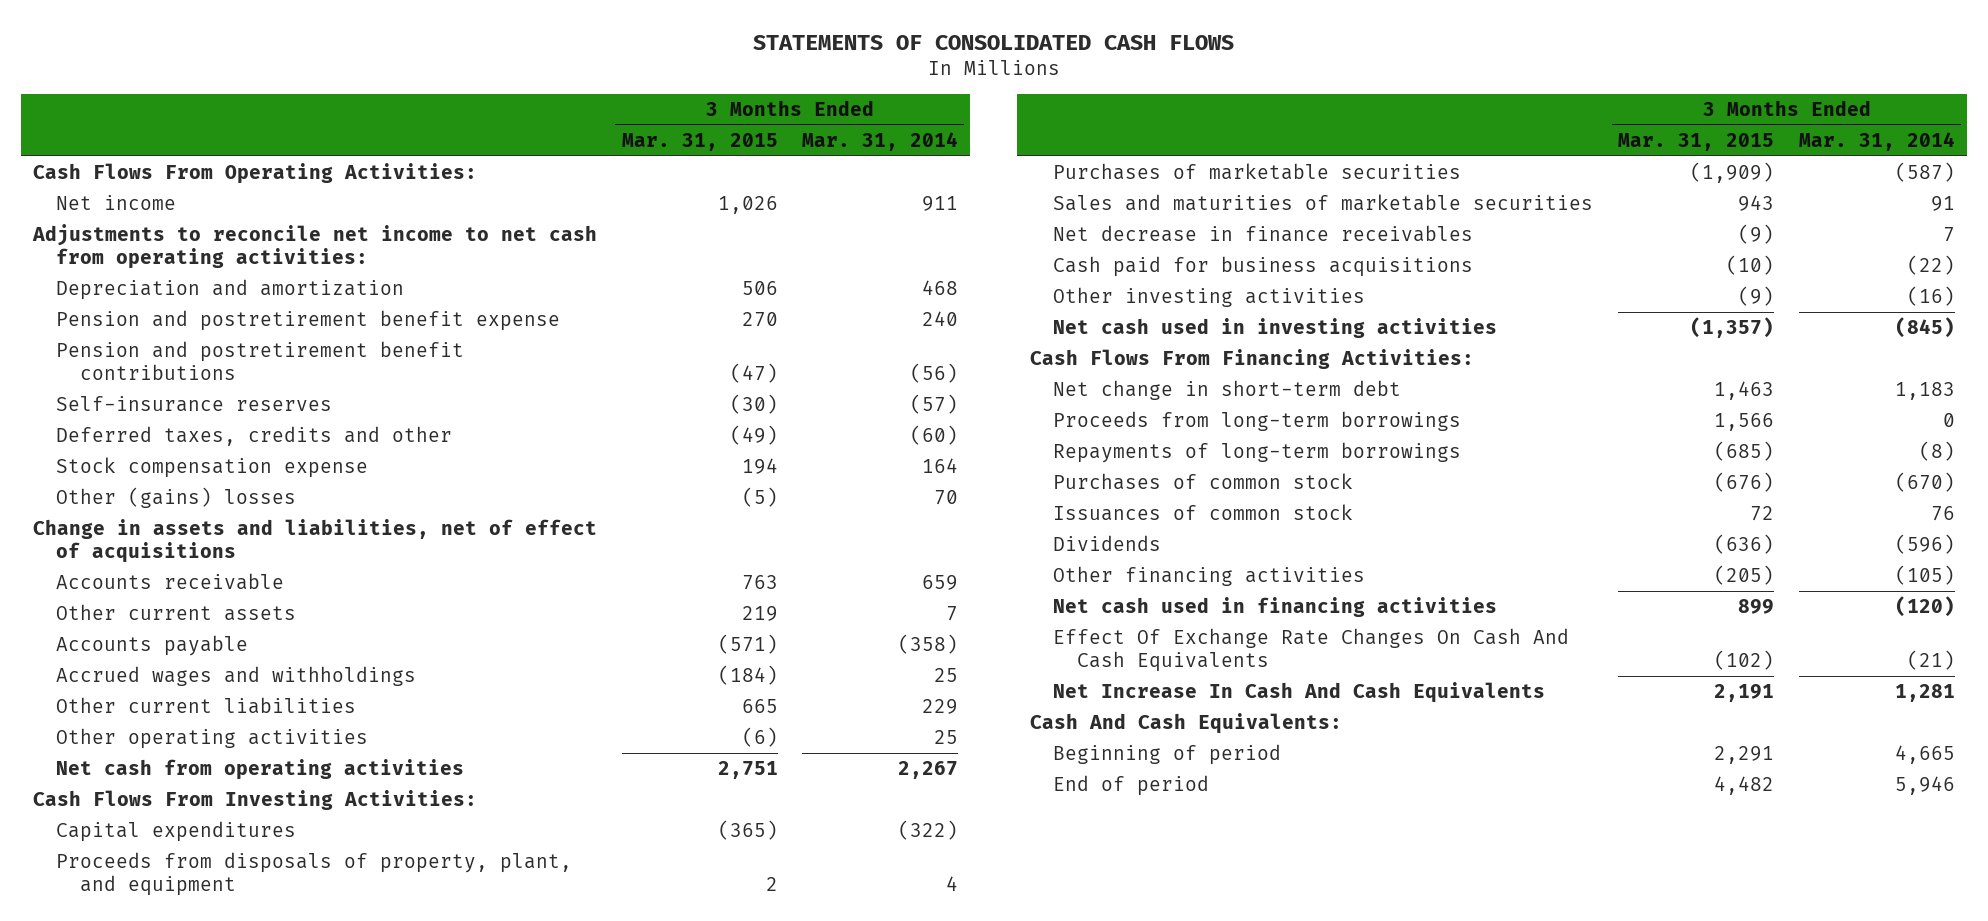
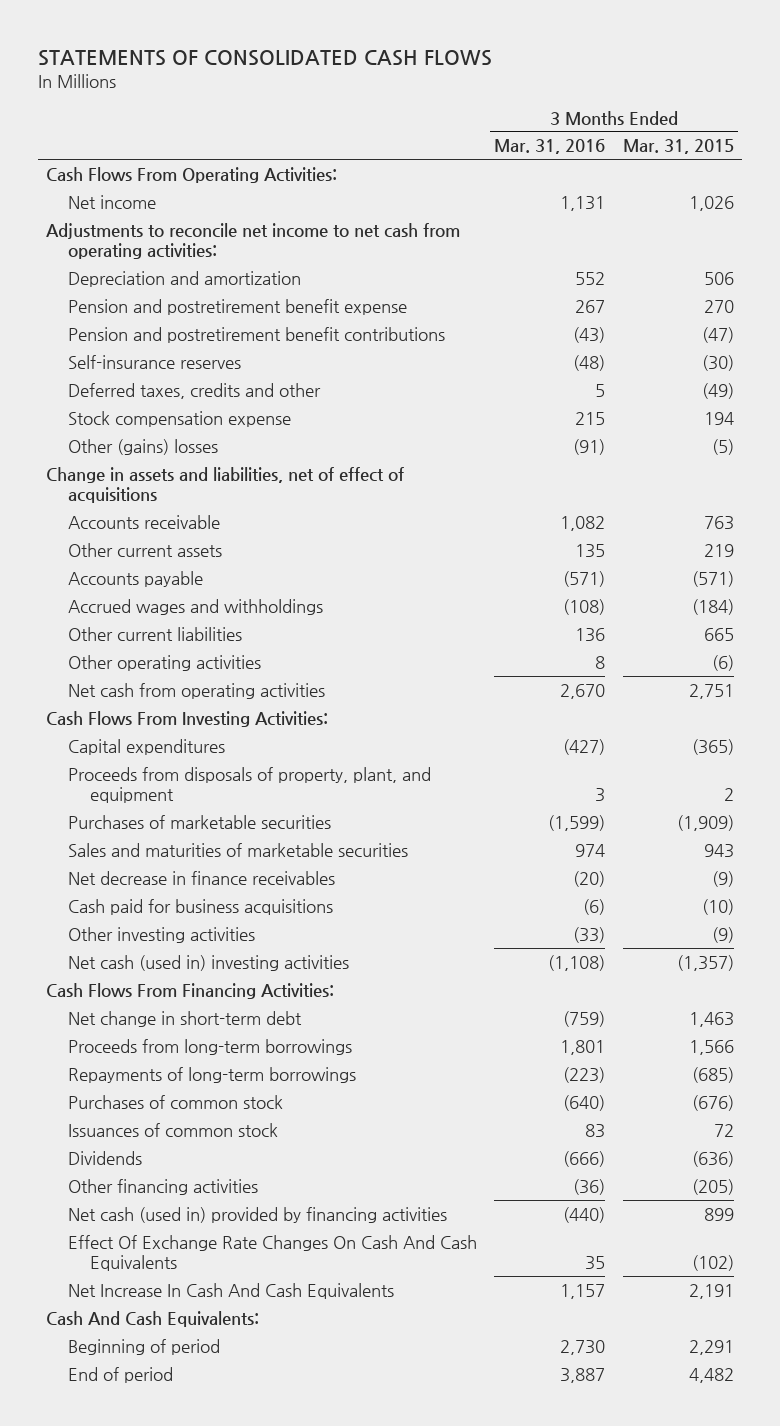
[802,131,959,151] Mar. 31, 2014 -> none
none -> [494,139,606,155] Mar. 31, 2016
[1053,318,1498,339] Net cash used in investing activities -> [68,954,350,971] Net cash (used in) investing activities
[1053,597,1498,618] Net cash used in financing activities -> [68,1206,448,1223] Net cash (used in) provided by financing activities

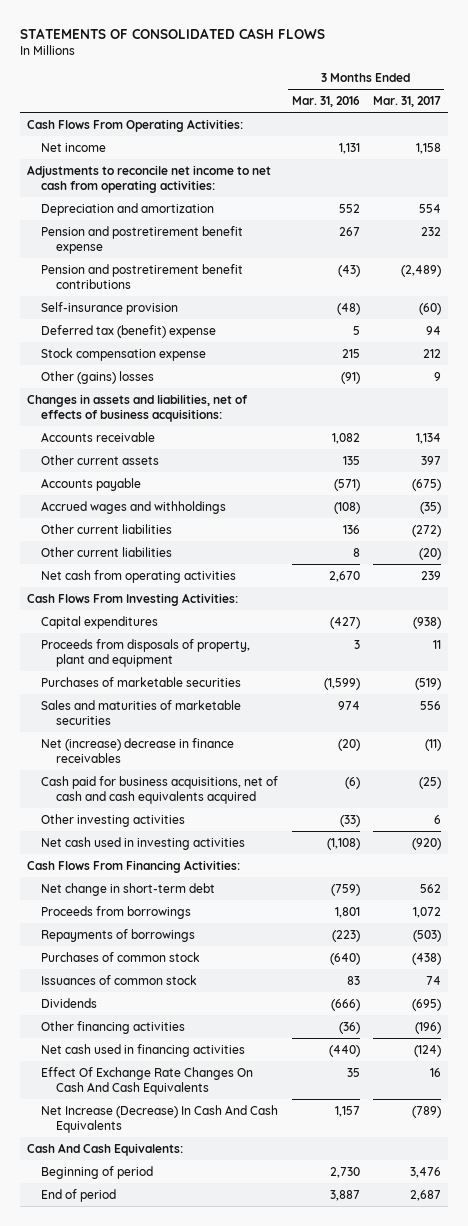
[622,139,734,155] Mar. 31, 2015 -> none
none -> [373,96,442,108] Mar. 31, 2017
[68,354,242,369] Self-insurance reserves -> [41,301,179,315] Self-insurance provision
[68,382,322,399] Deferred taxes, credits and other -> [41,324,217,338] Deferred tax (benefit) expense
[46,466,405,503] Change in assets and liabilities, net of effect of acquisitions -> [27,393,249,422] Changes in assets and liabilities, net of effects of business acquisitions:
[68,654,262,671] Other operating activities -> [41,546,173,557] Other current liabilities
[68,766,432,803] Proceeds from disposals of property, plant, and equipment -> [41,638,251,667] Proceeds from disposals of property, plant and equipment
[68,870,336,885] Net decrease in finance receivables -> [41,737,235,763] Net (increase) decrease in finance receivables
[68,898,334,915] Cash paid for business acquisitions -> [41,775,279,804] Cash paid for business acquisitions, net of cash and cash equivalents acquired
[68,954,350,971] Net cash (used in) investing activities -> [41,836,246,850] Net cash used in investing activities
[68,1038,353,1055] Proceeds from long-term borrowings -> [41,905,192,919] Proceeds from borrowings
[68,1066,357,1083] Repayments of long-term borrowings -> [41,928,196,942] Repayments of borrowings
[68,1206,448,1223] Net cash (used in) provided by financing activities -> [41,1043,246,1057] Net cash used in financing activities
[68,1282,395,1299] Net Increase In Cash And Cash Equivalents -> [41,1104,279,1133] Net Increase (Decrease) In Cash And Cash Equivalents

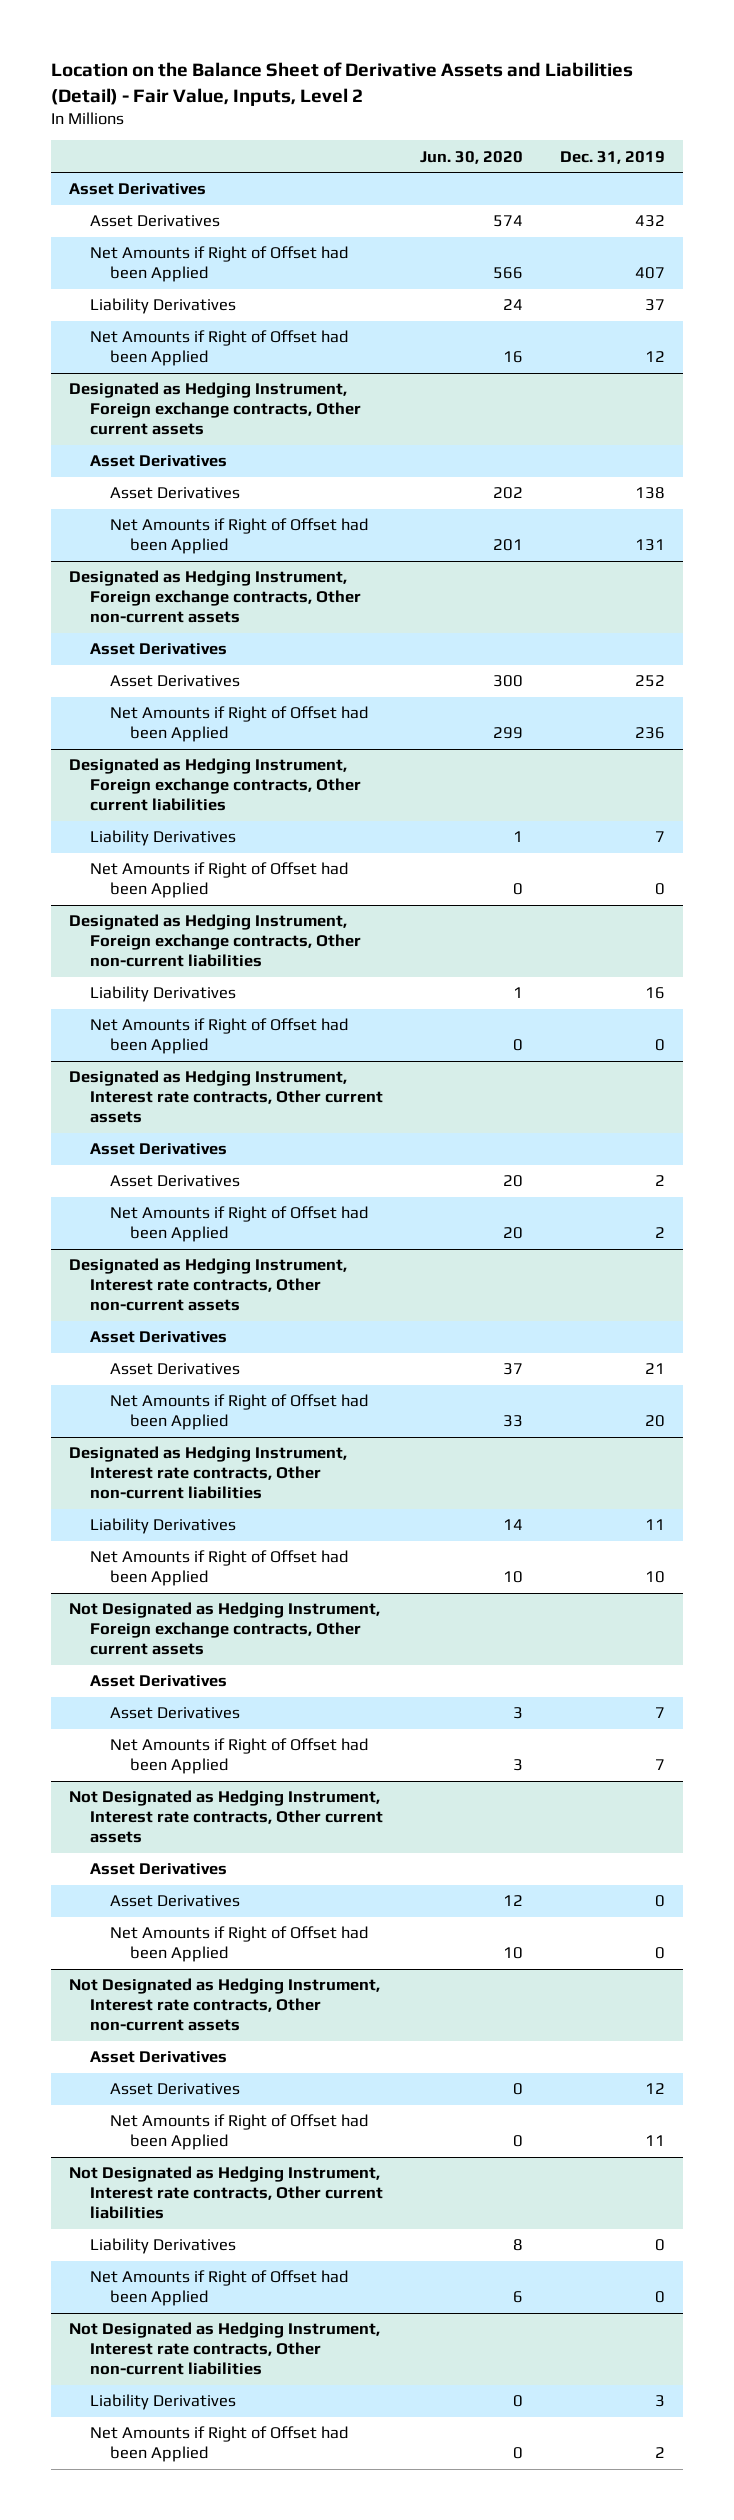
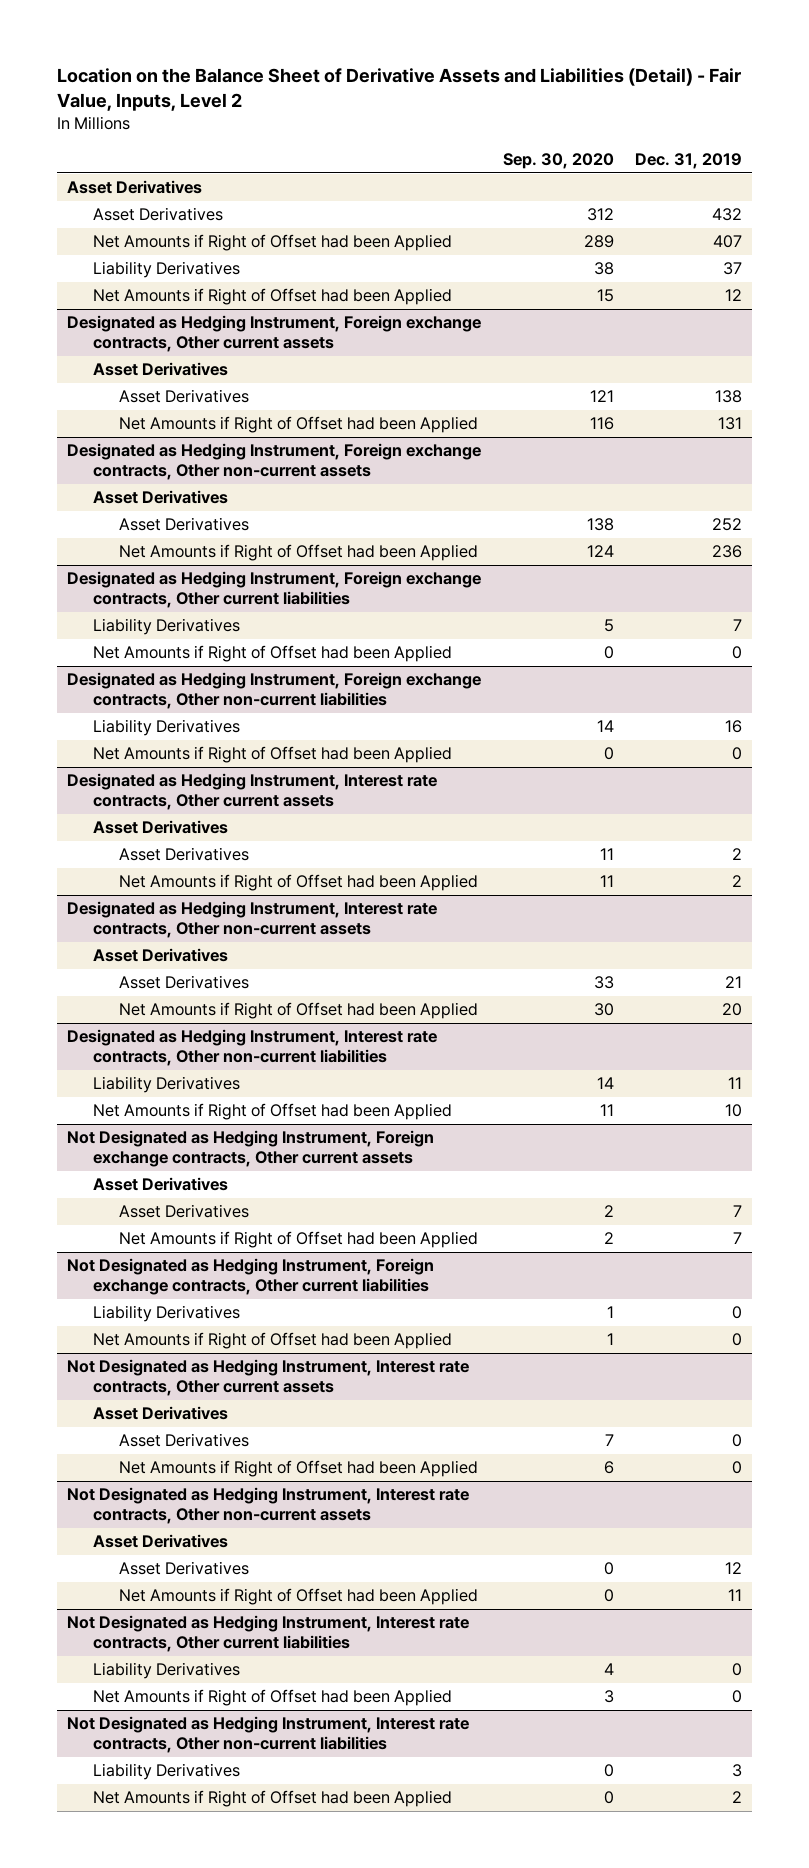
[419,150,523,164] Jun. 30, 2020 -> none
none -> [502,153,614,170] Sep. 30, 2020
none -> [67,1258,435,1295] Not Designated as Hedging Instrument, Foreign exchange contracts, Other current liabilities
none -> [93,1305,241,1323] Liability Derivatives
none -> [93,1332,453,1350] Net Amounts if Right of Offset had been Applied

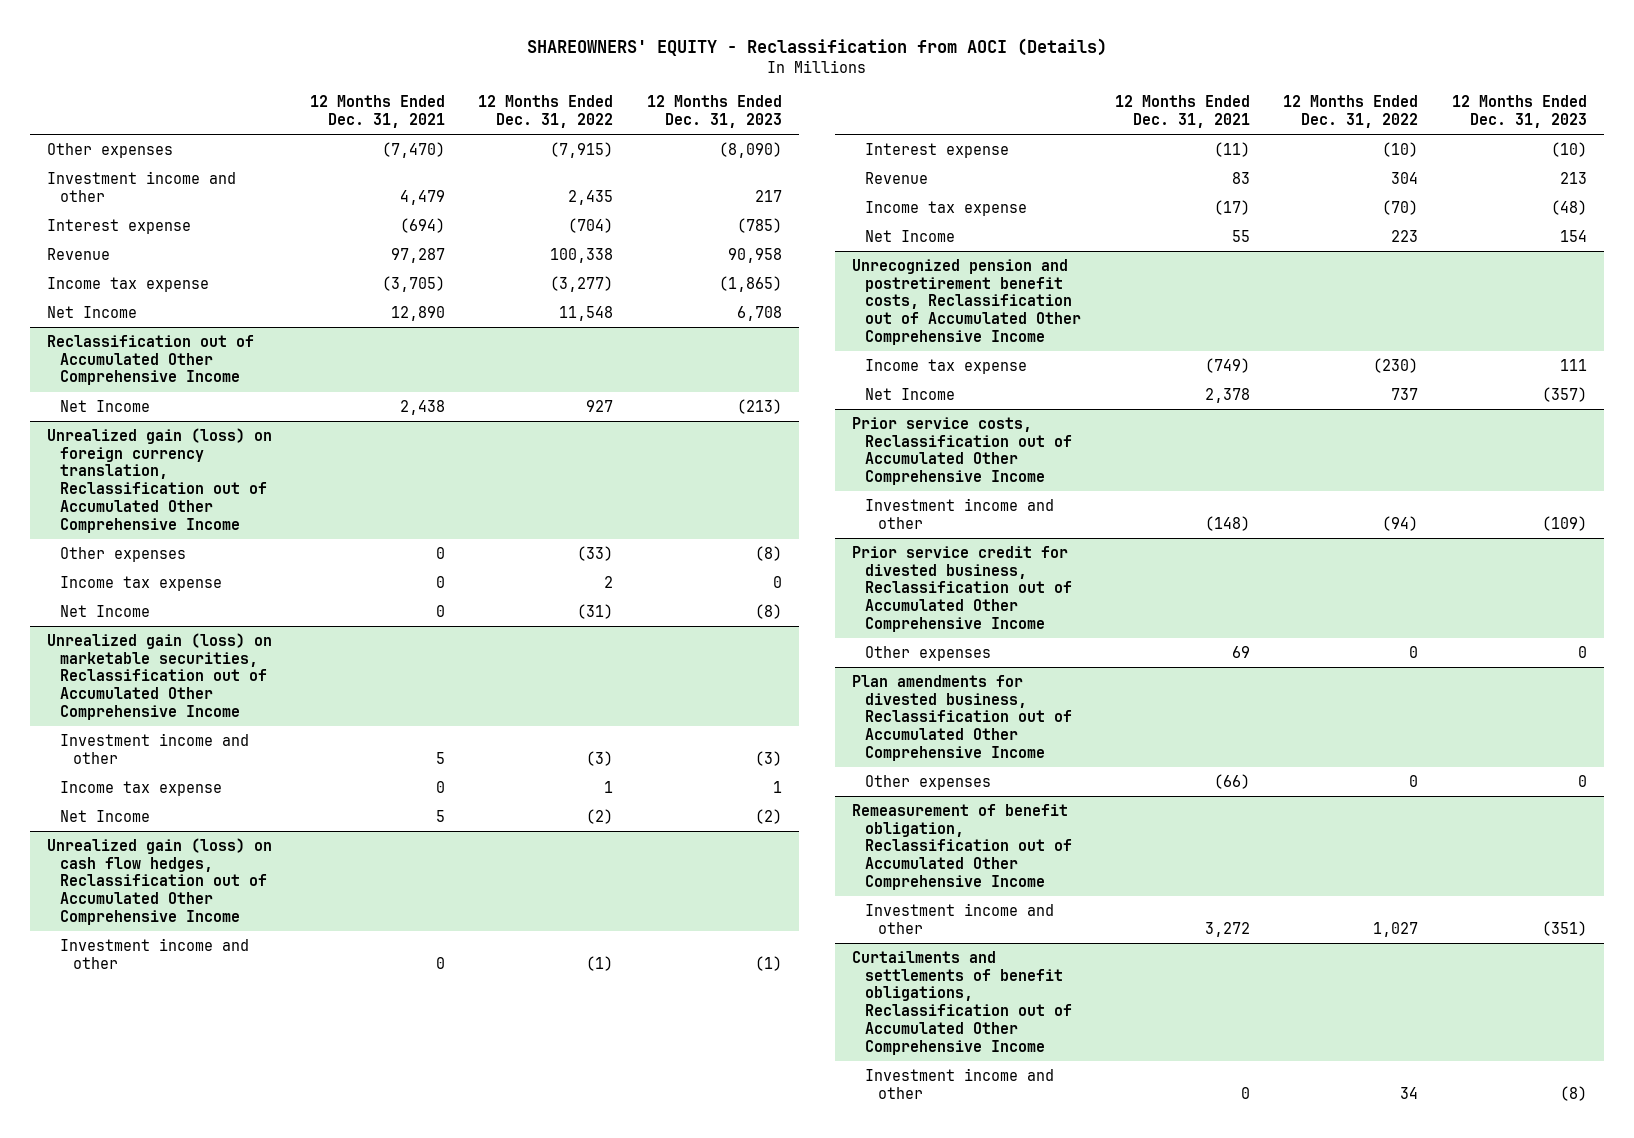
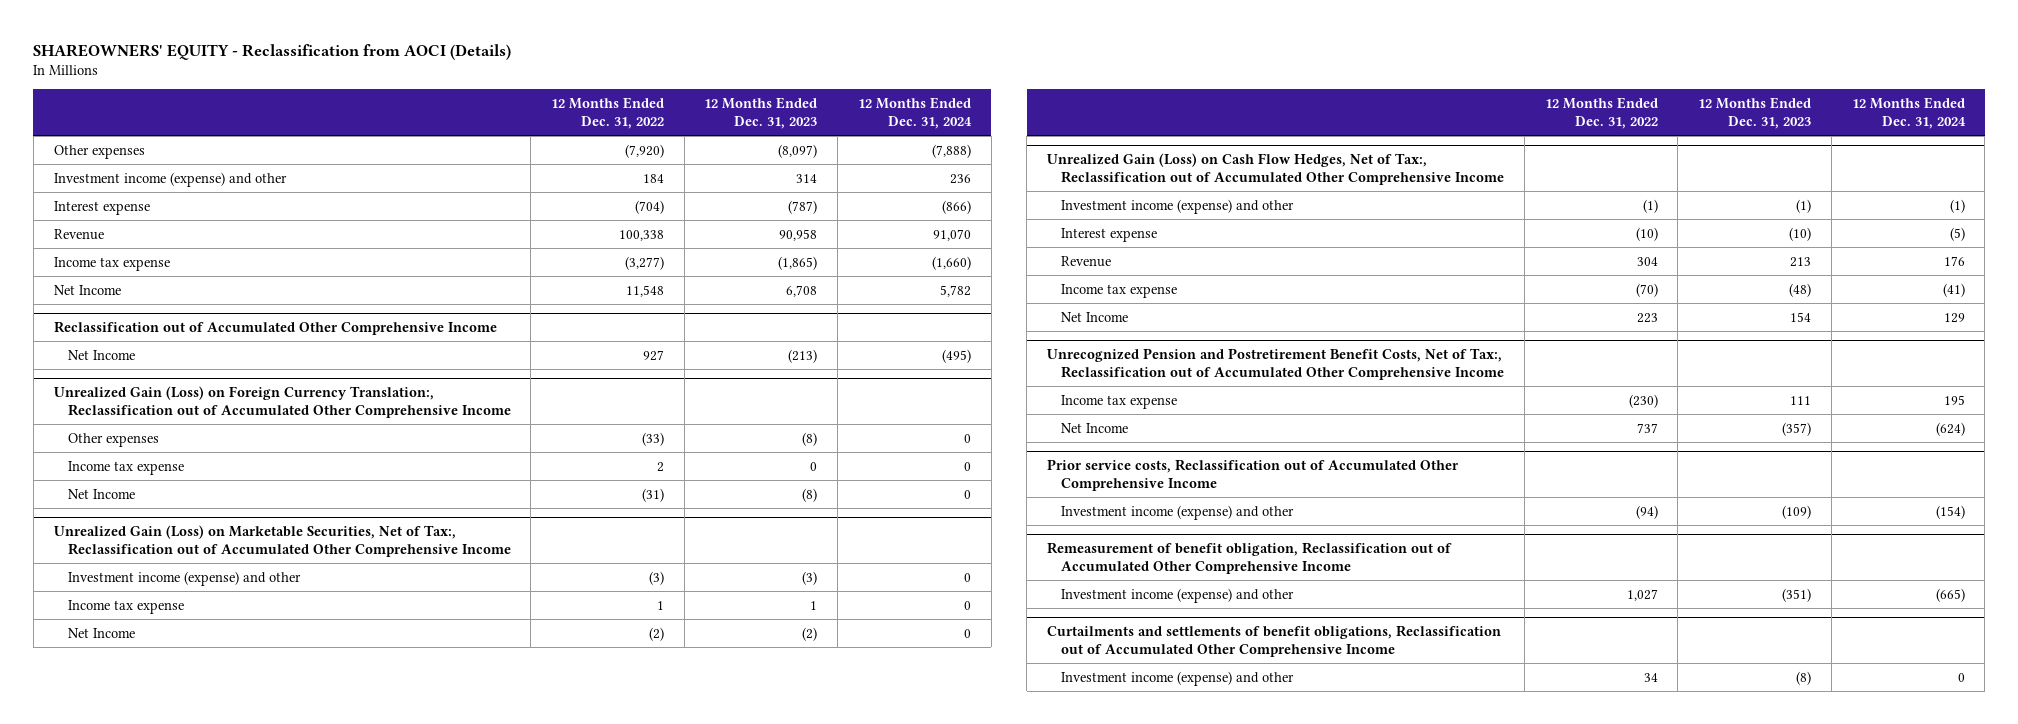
[309,95,445,128] 12 Months Ended Dec. 31, 2021 -> none
none -> [857,96,972,129] 12 Months Ended Dec. 31, 2024
[550,141,614,158] (7,915) -> [625,143,665,158] (7,920)
[719,141,783,158] (8,090) -> [778,143,818,158] (8,097)
[47,170,237,202] Investment income and other -> [53,171,287,187] Investment income (expense) and other
[568,189,614,205] 2,435 -> [643,173,665,183] 184
[755,189,783,202] 217 -> [796,173,818,183] 314
[737,217,783,233] (785) -> [788,199,818,214] (787)
[47,427,273,533] Unrealized gain (loss) on foreign currency translation, Reclassification out of Accumulated Other Comprehensive Income -> [53,385,511,418] Unrealized Gain (Loss) on Foreign Currency Translation:, Reclassification out of Accumulated Other Comprehensive Income
[47,632,273,720] Unrealized gain (loss) on marketable securities, Reclassification out of Accumulated Other Comprehensive Income -> [53,524,511,557] Unrealized Gain (Loss) on Marketable Securities, Net of Tax:, Reclassification out of Accumulated Other Comprehensive Income
[60,732,250,764] Investment income and other -> [67,570,301,586] Investment income (expense) and other
[47,837,273,925] Unrealized gain (loss) on cash flow hedges, Reclassification out of Accumulated Other Comprehensive Income -> [1047,152,1505,185] Unrealized Gain (Loss) on Cash Flow Hedges, Net of Tax:, Reclassification out of Accumulated Other Comprehensive Income
[60,937,250,969] Investment income and other -> [1061,198,1295,214] Investment income (expense) and other
[852,258,1082,345] Unrecognized pension and postretirement benefit costs, Reclassification out of Accumulated Other Comprehensive Income -> [1047,347,1505,380] Unrecognized Pension and Postretirement Benefit Costs, Net of Tax:, Reclassification out of Accumulated Other Comprehensive Income
[852,545,1073,632] Prior service credit for divested business, Reclassification out of Accumulated Other Comprehensive Income -> none
[865,645,992,661] Other expenses -> none
[852,674,1073,761] Plan amendments for divested business, Reclassification out of Accumulated Other Comprehensive Income -> none
[865,774,992,790] Other expenses -> none
[865,497,1055,529] Investment income and other -> [1061,504,1295,520] Investment income (expense) and other
[865,902,1055,934] Investment income and other -> [1061,587,1295,603] Investment income (expense) and other
[865,1067,1055,1099] Investment income and other -> [1061,670,1295,686] Investment income (expense) and other

